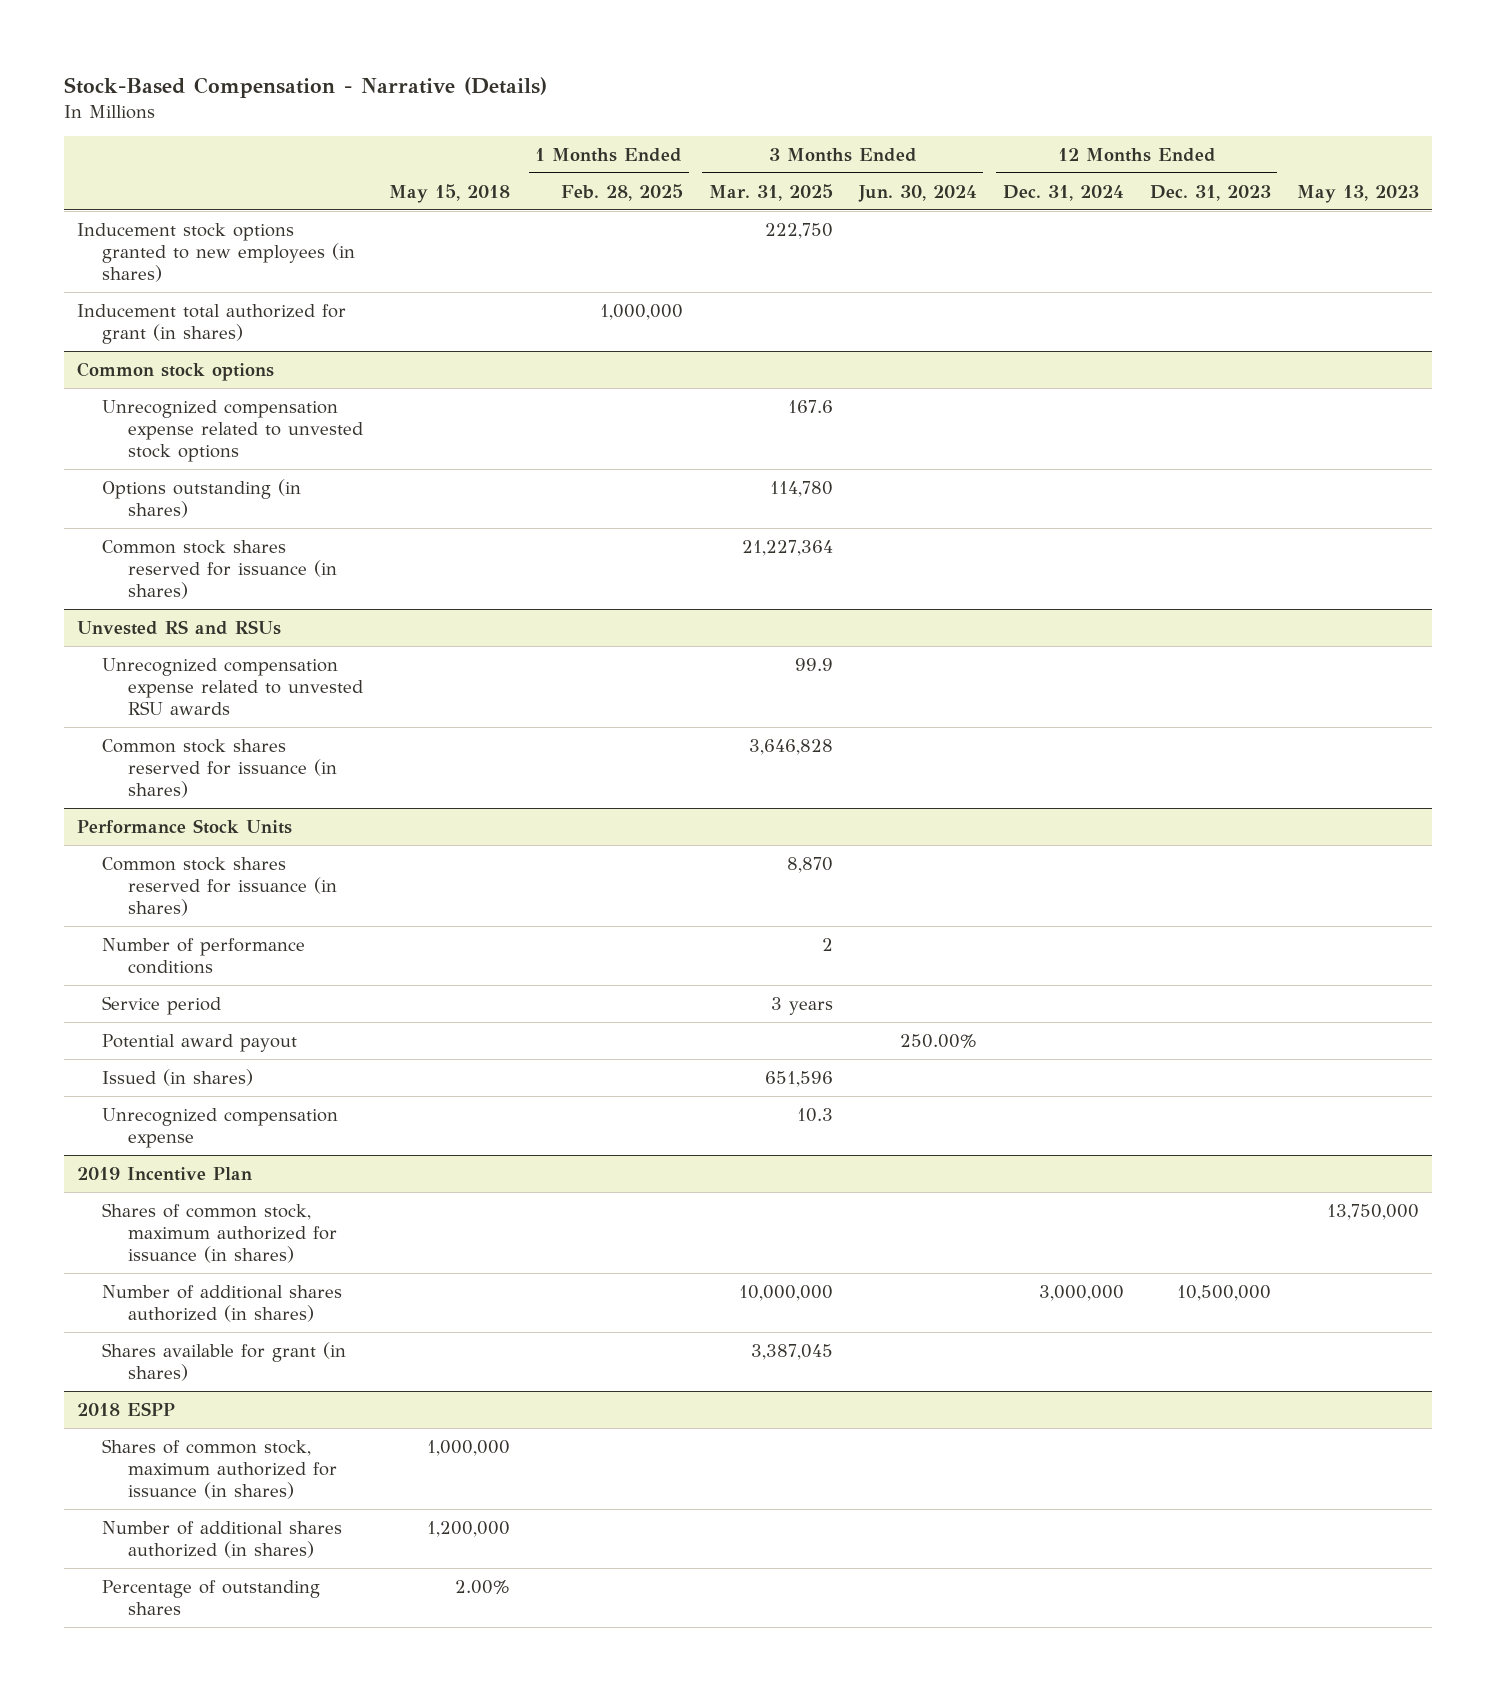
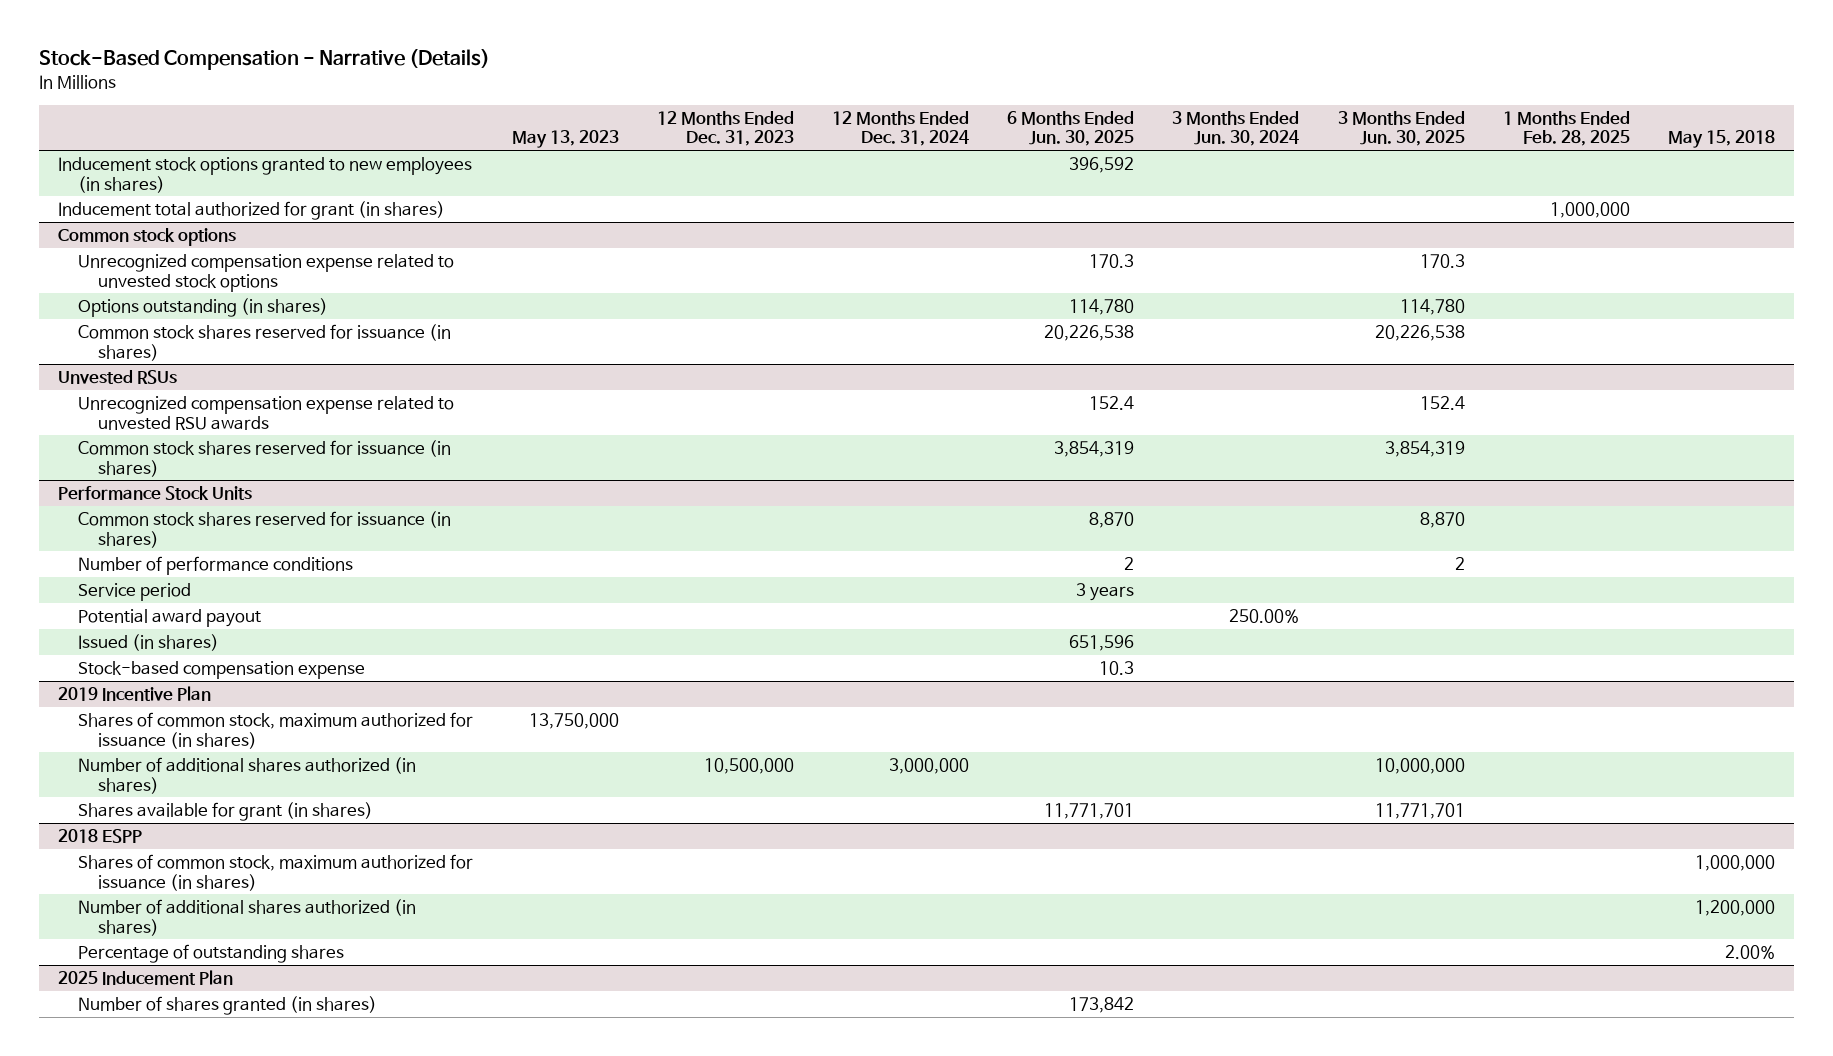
[708,183,833,201] Mar. 31, 2025 -> none
none -> [1007,110,1135,147] 6 Months Ended Jun. 30, 2025
none -> [1337,110,1465,147] 3 Months Ended Jun. 30, 2025
[76,619,281,635] Unvested RS and RSUs -> [58,369,178,384] Unvested RSUs
[102,1107,339,1148] Unrecognized compensation expense -> none
none -> [78,660,366,679] Stock-based compensation expense
none -> [58,969,234,985] 2025 Inducement Plan
none -> [78,995,378,1015] Number of shares granted (in shares)

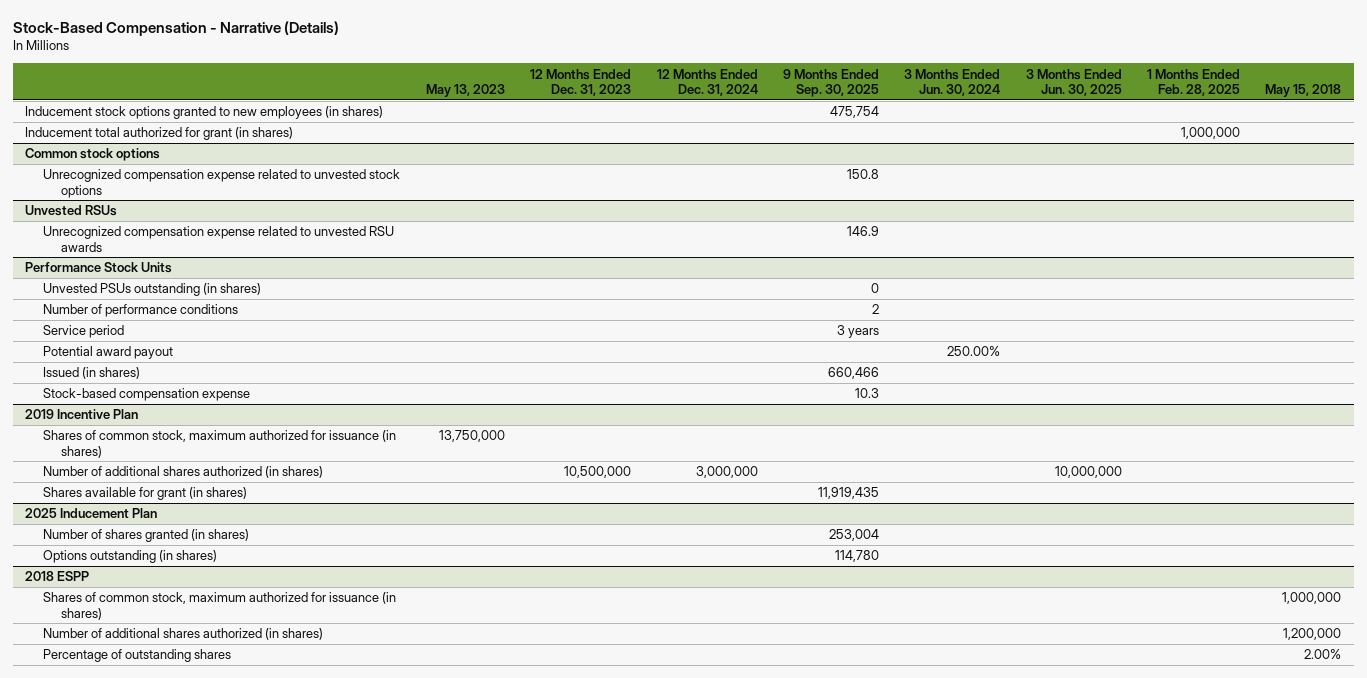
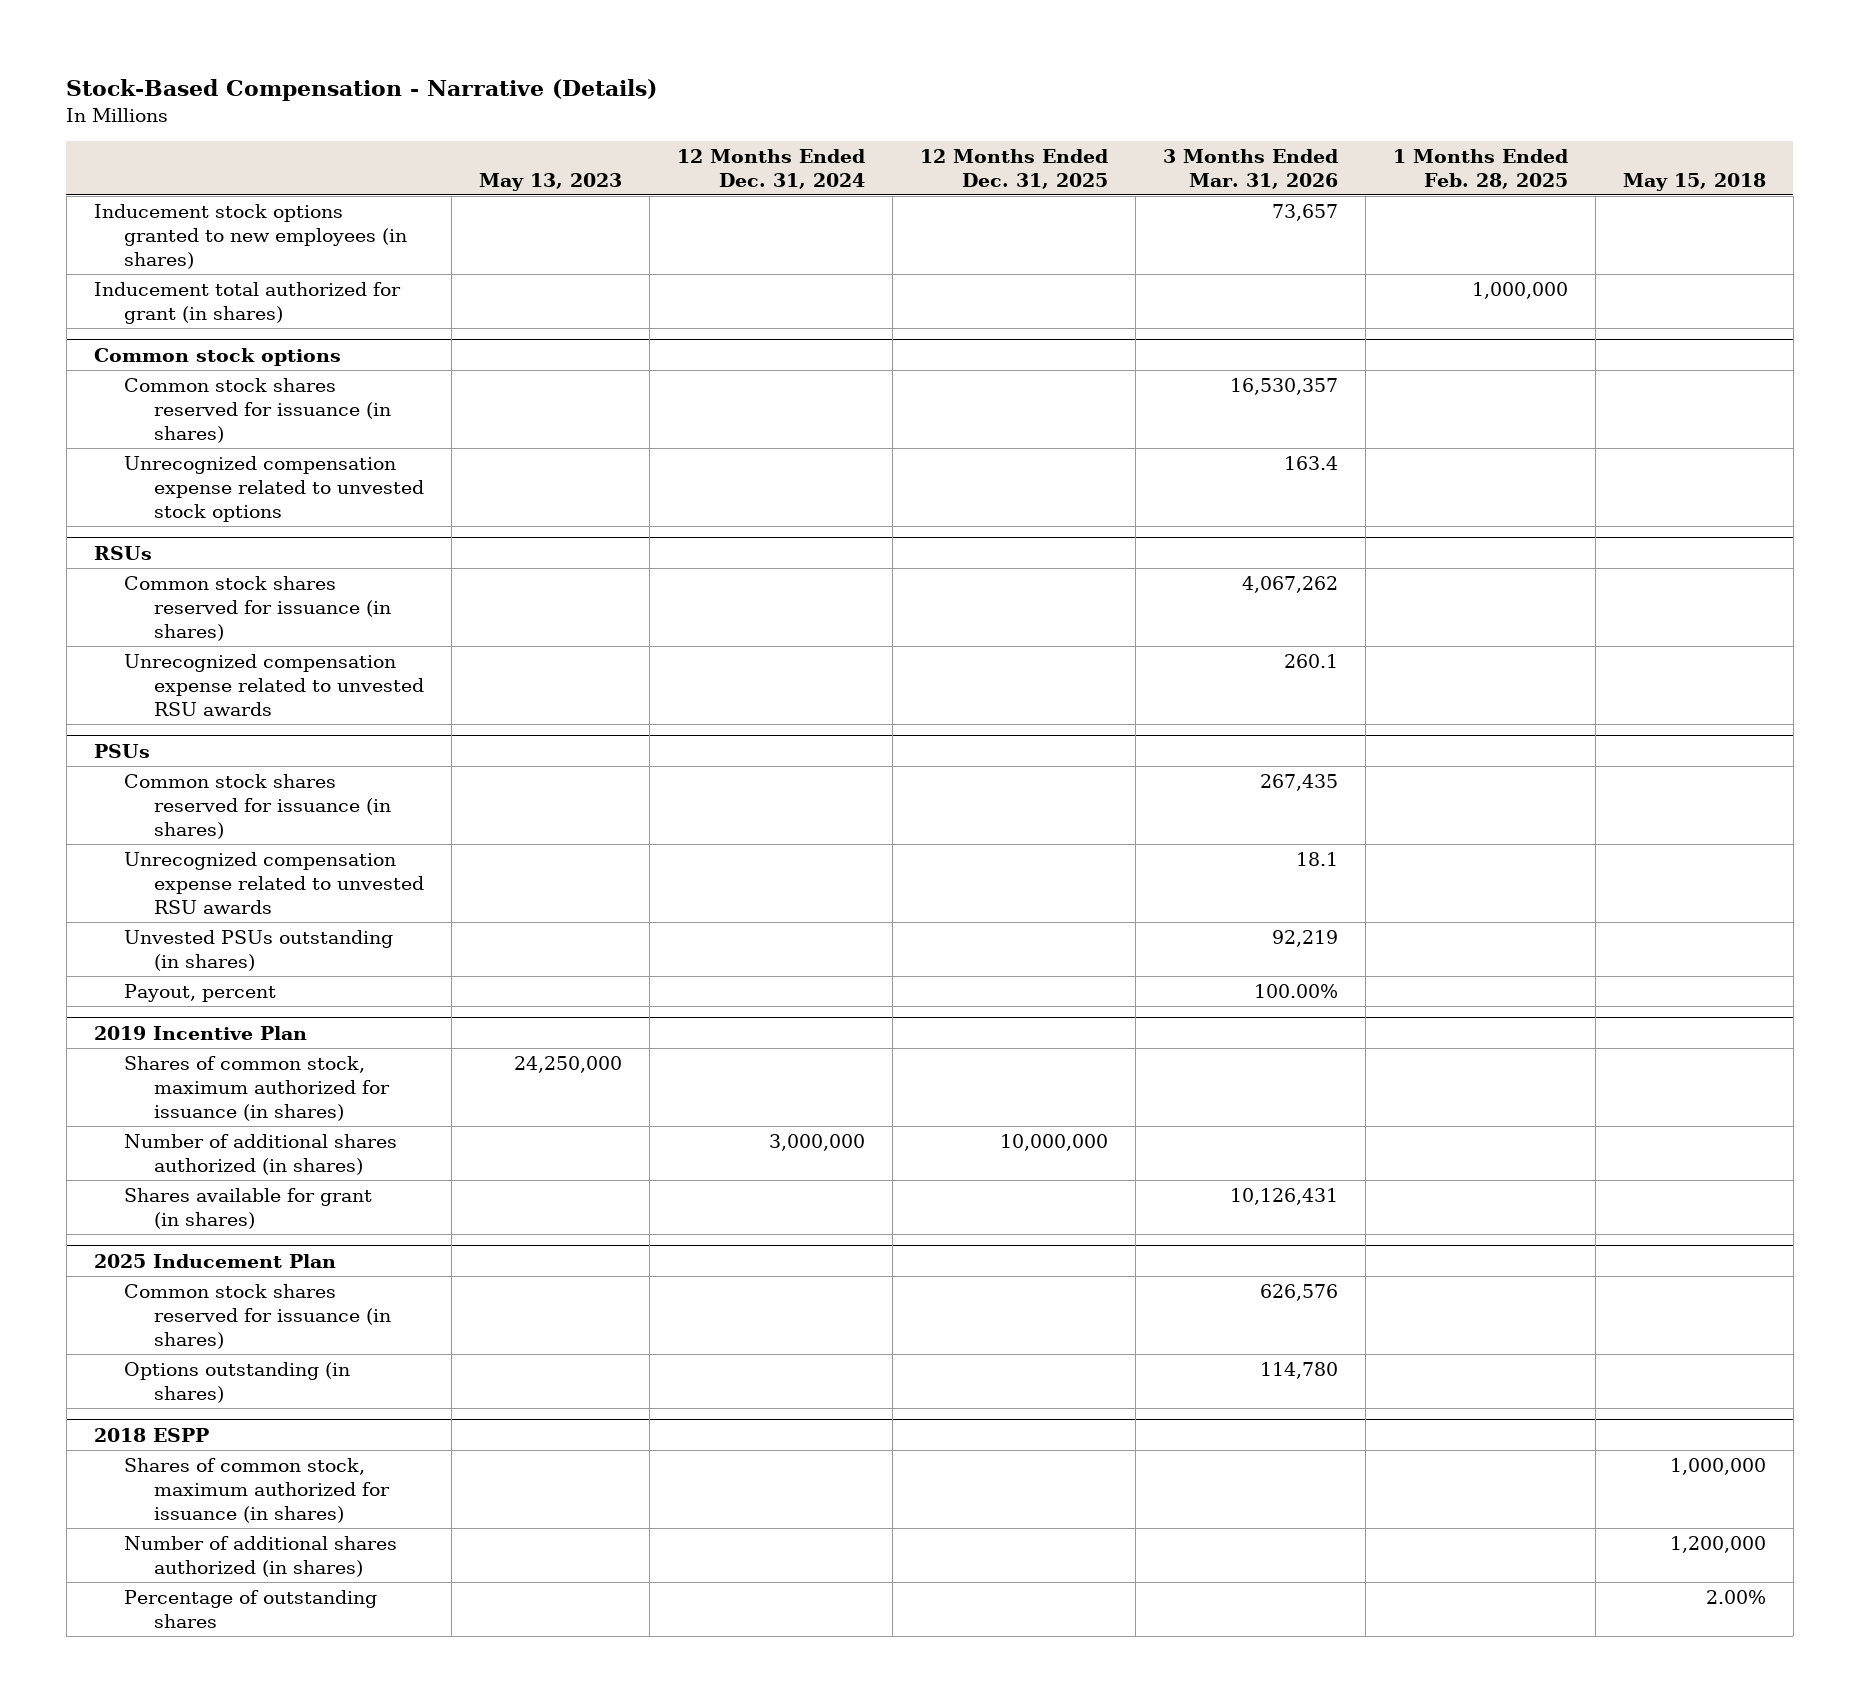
[530,68,632,97] 12 Months Ended Dec. 31, 2023 -> none
[782,68,879,98] 9 Months Ended Sep. 30, 2025 -> none
[904,68,1001,97] 3 Months Ended Jun. 30, 2024 -> none
[1025,68,1122,97] 3 Months Ended Jun. 30, 2025 -> none
none -> [920,148,1109,189] 12 Months Ended Dec. 31, 2025
none -> [1162,148,1338,189] 3 Months Ended Mar. 31, 2026
none -> [124,377,392,443] Common stock shares reserved for issuance (in shares)
[25,205,118,217] Unvested RSUs -> [93,545,152,560] RSUs
none -> [124,575,392,641] Common stock shares reserved for issuance (in shares)
[25,262,173,274] Performance Stock Units -> [93,743,150,758] PSUs
none -> [124,773,392,839] Common stock shares reserved for issuance (in shares)
none -> [124,851,425,914] Unrecognized compensation expense related to unvested RSU awards
[43,304,239,318] Number of performance conditions -> none
[43,325,125,339] Service period -> none
[43,346,174,360] Potential award payout -> none
[43,367,141,380] Issued (in shares) -> none
[43,388,251,402] Stock-based compensation expense -> none
none -> [124,983,277,1002] Payout, percent
[438,430,505,443] 13,750,000 -> [514,1055,623,1073] 24,250,000
[43,529,250,543] Number of shares granted (in shares) -> none
none -> [124,1283,392,1349] Common stock shares reserved for issuance (in shares)

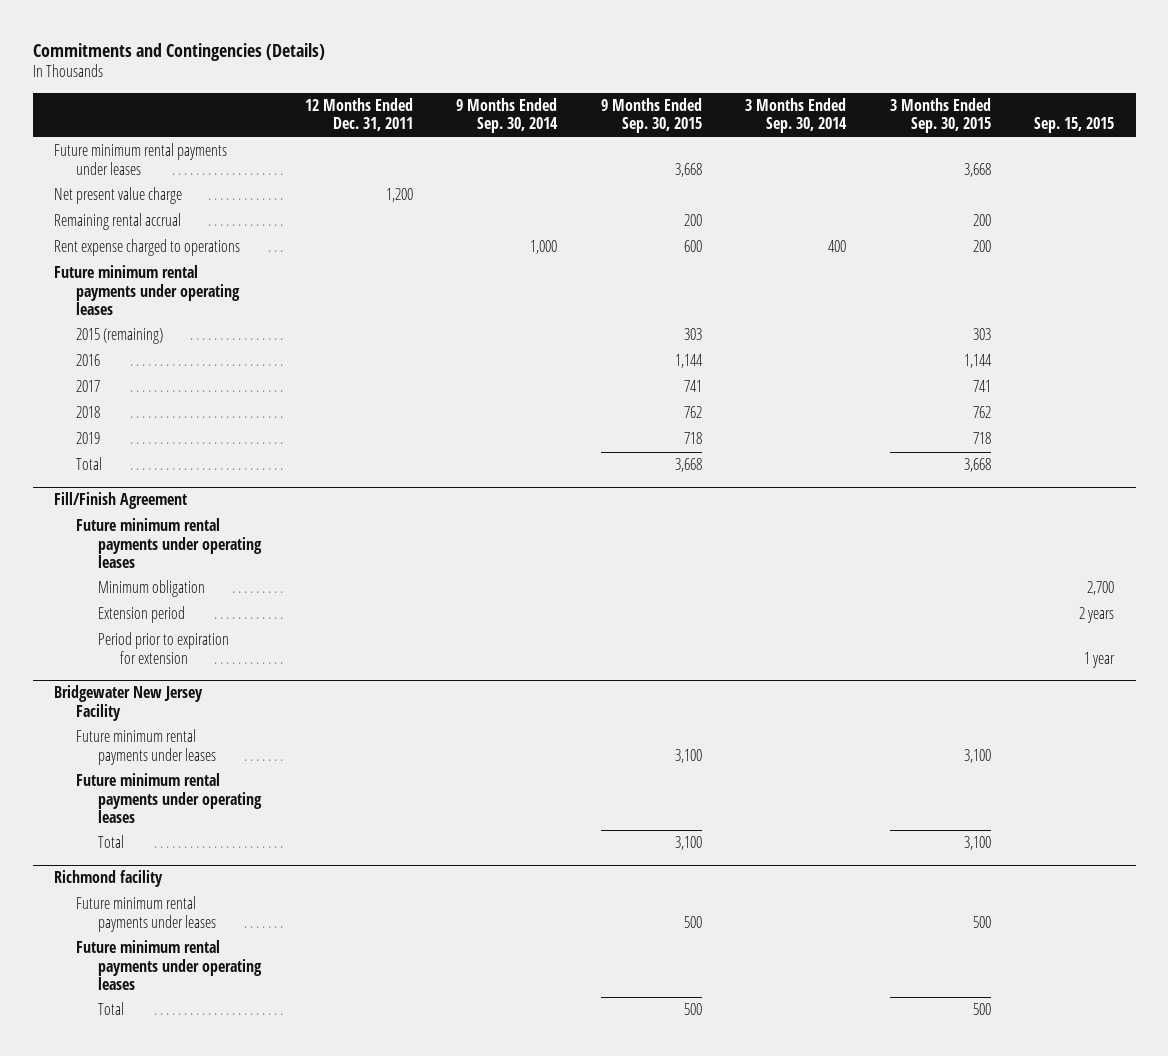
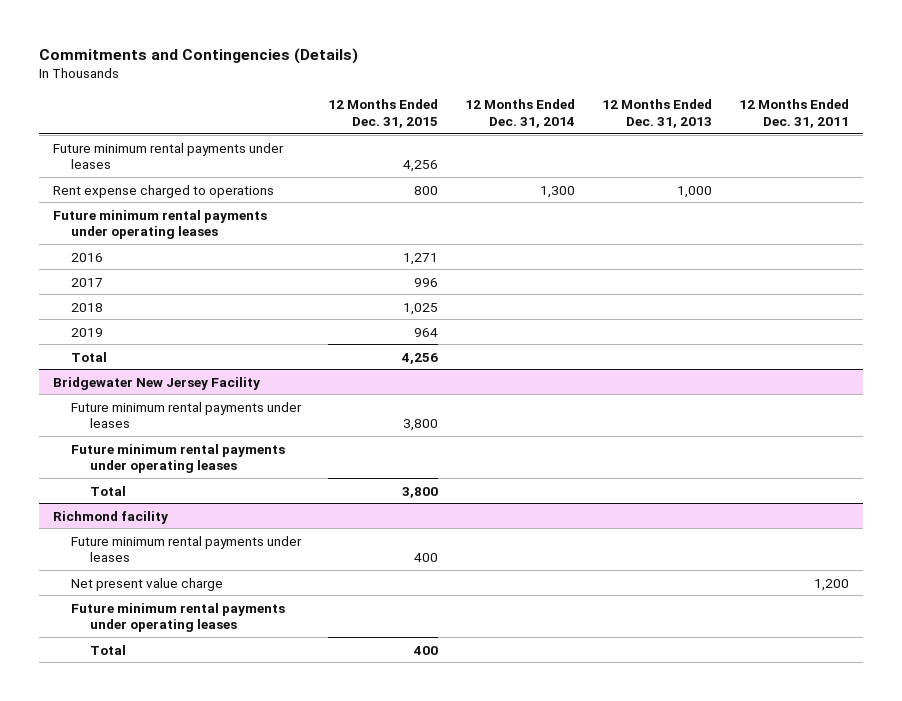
[456,97,559,134] 9 Months Ended Sep. 30, 2014 -> none
[600,97,702,134] 9 Months Ended Sep. 30, 2015 -> none
[745,97,848,134] 3 Months Ended Sep. 30, 2014 -> none
[889,97,991,134] 3 Months Ended Sep. 30, 2015 -> none
[1033,117,1114,134] Sep. 15, 2015 -> none
none -> [328,99,439,128] 12 Months Ended Dec. 31, 2015
none -> [465,99,576,128] 12 Months Ended Dec. 31, 2014
none -> [602,99,713,128] 12 Months Ended Dec. 31, 2013
[54,187,183,205] Net present value charge -> none
[54,213,182,231] Remaining rental accrual -> none
[76,328,164,345] 2015 (remaining) -> none
[54,492,188,510] Fill/Finish Agreement -> none
[76,518,263,568] Future minimum rental payments under operating leases -> none
[98,580,206,598] Minimum obligation -> none
[98,606,186,624] Extension period -> none
[98,632,230,664] Period prior to expiration for extension -> none
none -> [71,577,224,591] Net present value charge

